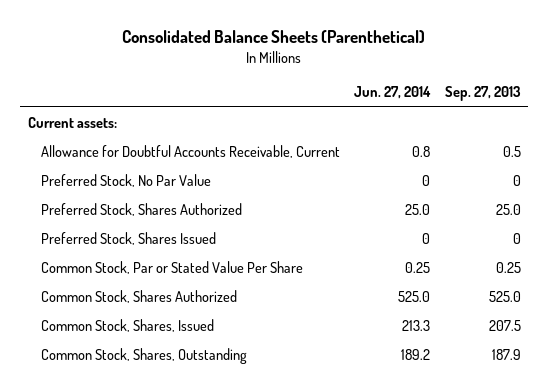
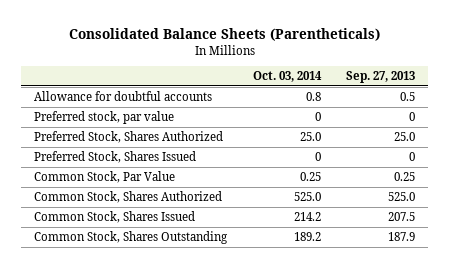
[122,29,426,43] Consolidated Balance Sheets (Parenthetical) -> [68,28,380,42] Consolidated Balance Sheets (Parentheticals)
[354,86,432,100] Jun. 27, 2014 -> none
none -> [252,71,322,83] Oct. 03, 2014
[27,117,117,129] Current assets: -> none
[40,145,340,159] Allowance for Doubtful Accounts Receivable, Current -> [33,90,212,101] Allowance for doubtful accounts
[40,174,211,188] Preferred Stock, No Par Value -> [33,110,174,124] Preferred stock, par value
[40,261,303,275] Common Stock, Par or Stated Value Per Share -> [33,170,175,183] Common Stock, Par Value
[40,319,214,333] Common Stock, Shares, Issued -> [33,210,195,223] Common Stock, Shares Issued
[40,348,247,365] Common Stock, Shares, Outstanding -> [33,230,228,244] Common Stock, Shares Outstanding

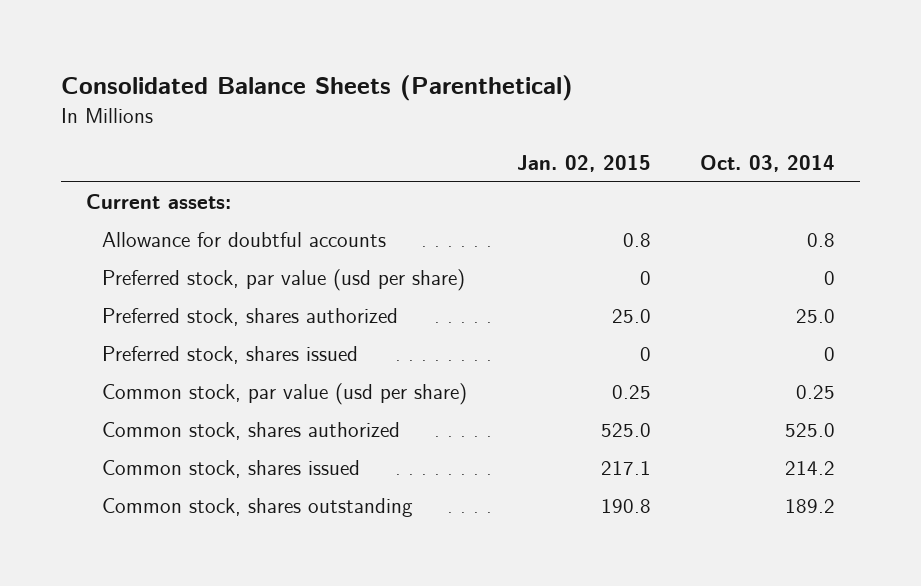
[68,28,380,42] Consolidated Balance Sheets (Parentheticals) -> [61,75,574,102] Consolidated Balance Sheets (Parenthetical)
[346,71,416,84] Sep. 27, 2013 -> none
none -> [516,155,651,173] Jan. 02, 2015
none -> [85,194,231,210] Current assets:
[33,110,174,124] Preferred stock, par value -> [102,269,466,292] Preferred stock, par value (usd per share)
[33,130,223,143] Preferred Stock, Shares Authorized -> [102,308,399,327] Preferred stock, shares authorized
[33,150,196,163] Preferred Stock, Shares Issued -> [102,346,359,365] Preferred stock, shares issued
[33,170,175,183] Common Stock, Par Value -> [102,383,468,406] Common stock, par value (usd per share)
[33,190,222,203] Common Stock, Shares Authorized -> [102,422,401,441] Common stock, shares authorized
[33,210,195,223] Common Stock, Shares Issued -> [102,460,361,479] Common stock, shares issued
[33,230,228,244] Common Stock, Shares Outstanding -> [102,498,414,518] Common stock, shares outstanding

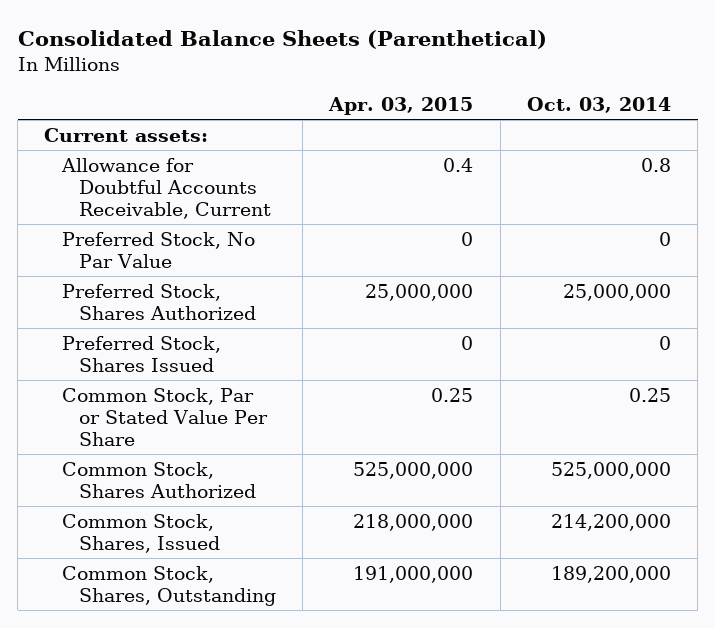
[516,155,651,173] Jan. 02, 2015 -> none
none -> [328,96,474,115] Apr. 03, 2015
[102,232,387,248] Allowance for doubtful accounts -> [60,157,271,219] Allowance for Doubtful Accounts Receivable, Current
[102,269,466,292] Preferred stock, par value (usd per share) -> [61,231,255,268] Preferred Stock, No Par Value
[102,308,399,327] Preferred stock, shares authorized -> [61,283,256,320] Preferred Stock, Shares Authorized
[795,309,835,324] 25.0 -> [563,283,672,301] 25,000,000
[102,346,359,365] Preferred stock, shares issued -> [61,335,221,372] Preferred Stock, Shares Issued
[102,383,468,406] Common stock, par value (usd per share) -> [61,387,268,446] Common Stock, Par or Stated Value Per Share
[102,422,401,441] Common stock, shares authorized -> [61,461,256,498] Common Stock, Shares Authorized
[784,423,835,438] 525.0 -> [551,461,672,479] 525,000,000
[102,460,361,479] Common stock, shares issued -> [61,513,220,553] Common Stock, Shares, Issued
[784,461,835,476] 214.2 -> [551,513,672,531] 214,200,000
[102,498,414,518] Common stock, shares outstanding -> [61,565,276,606] Common Stock, Shares, Outstanding
[784,499,835,514] 189.2 -> [551,565,672,583] 189,200,000

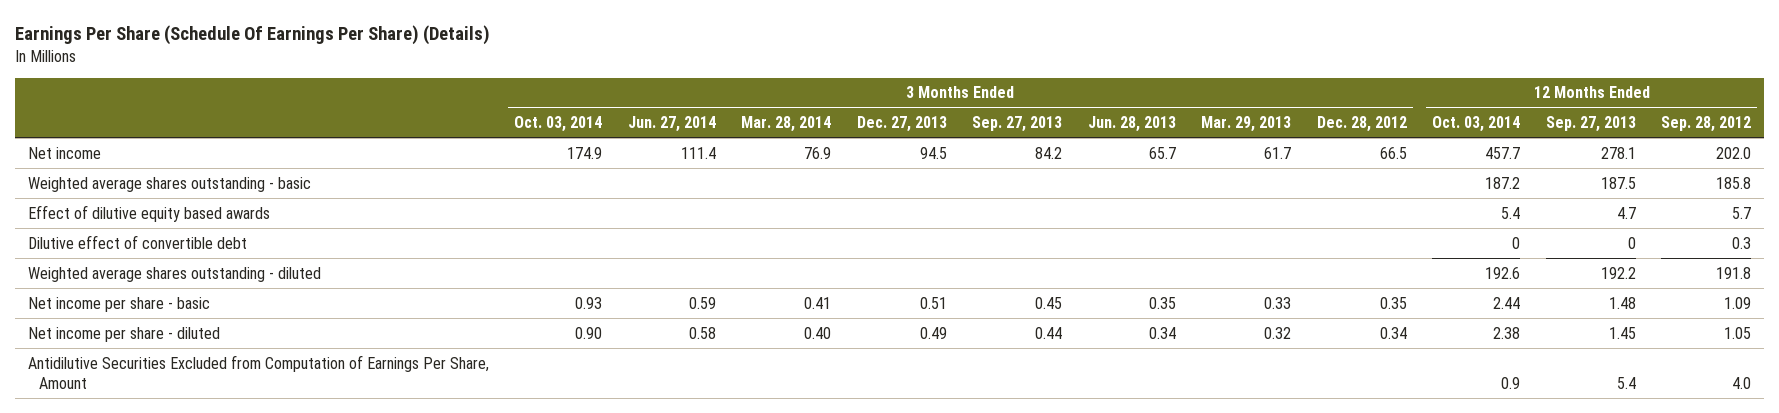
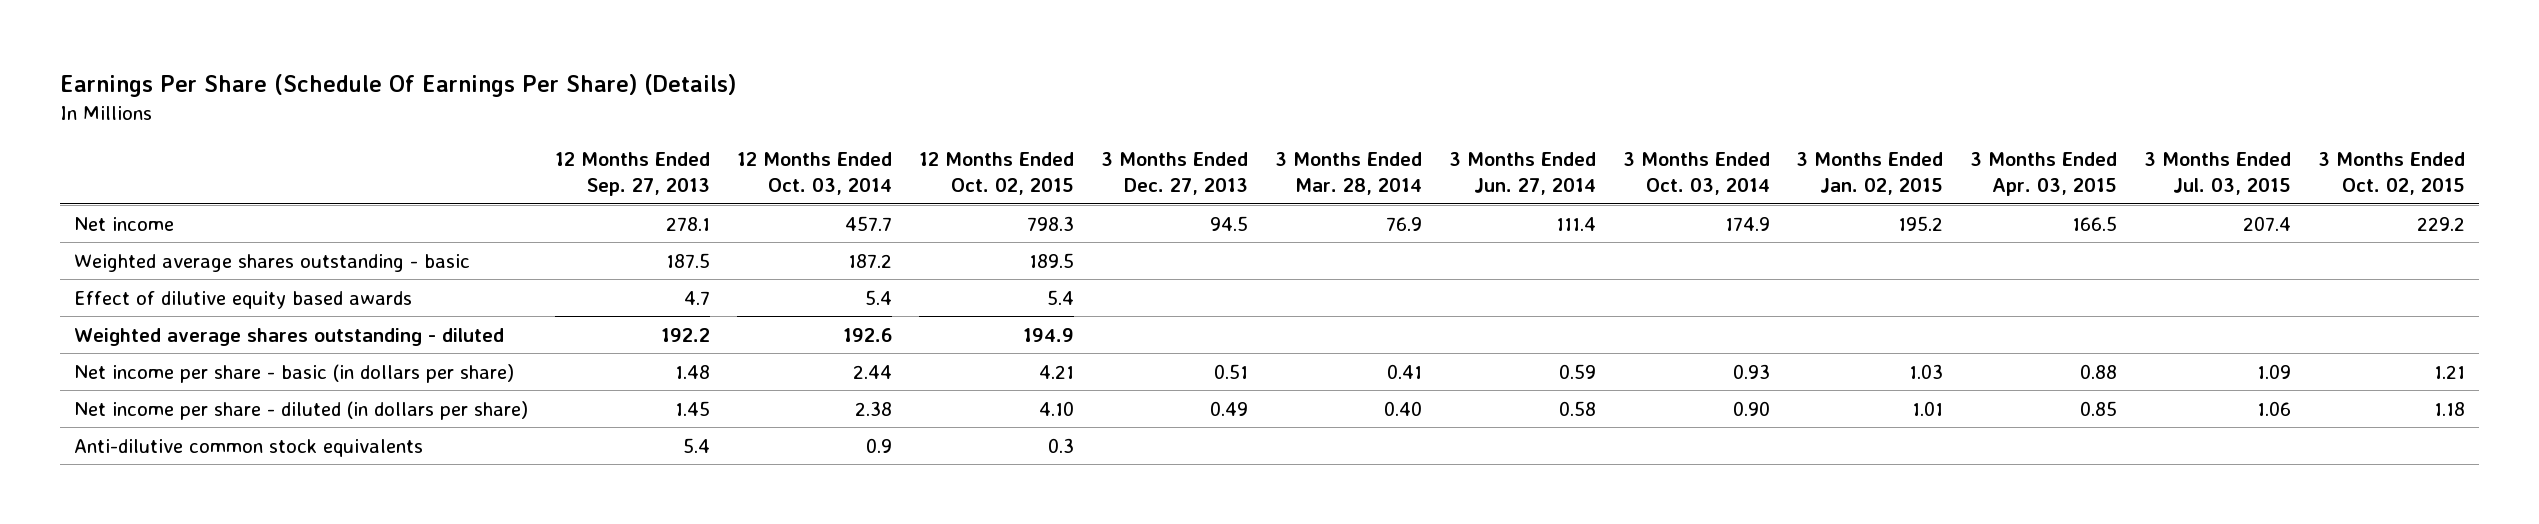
[972,116,1063,133] Sep. 27, 2013 -> none
[1087,116,1176,133] Jun. 28, 2013 -> none
[1201,116,1292,133] Mar. 29, 2013 -> none
[1316,116,1407,133] Dec. 28, 2012 -> none
[1661,116,1752,133] Sep. 28, 2012 -> none
none -> [918,151,1074,196] 12 Months Ended Oct. 02, 2015
none -> [1796,151,1944,196] 3 Months Ended Jan. 02, 2015
none -> [1970,151,2118,197] 3 Months Ended Apr. 03, 2015
none -> [2144,151,2292,196] 3 Months Ended Jul. 03, 2015
none -> [2318,151,2466,196] 3 Months Ended Oct. 02, 2015
[27,234,247,249] Dilutive effect of convertible debt -> none
[27,296,210,312] Net income per share - basic -> [73,363,514,383] Net income per share - basic (in dollars per share)
[27,326,220,342] Net income per share - diluted -> [73,400,528,420] Net income per share - diluted (in dollars per share)
[27,354,489,390] Antidilutive Securities Excluded from Computation of Earnings Per Share, Amount -> [73,438,423,457] Anti-dilutive common stock equivalents

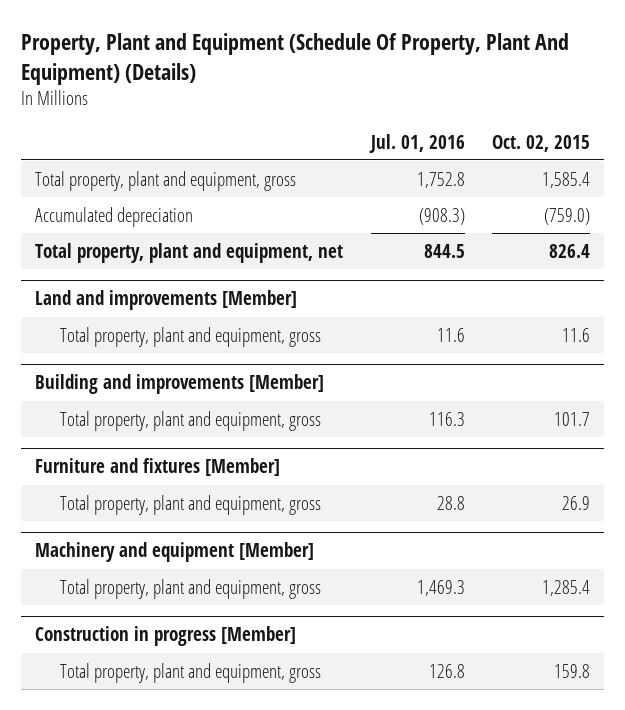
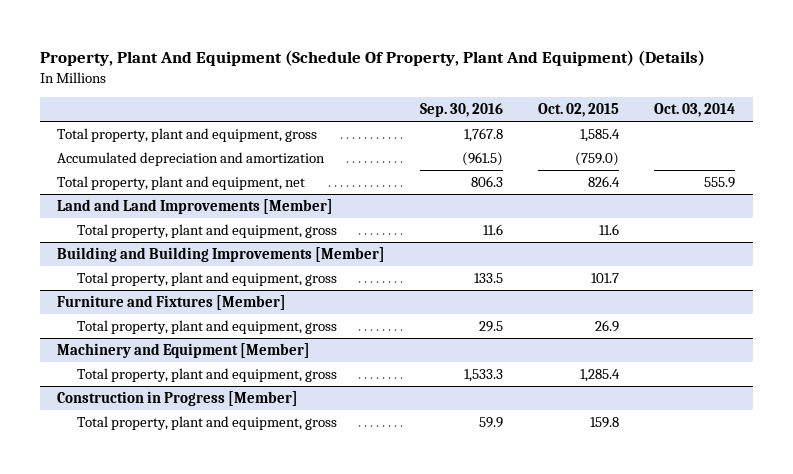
[20,33,569,85] Property, Plant and Equipment (Schedule Of Property, Plant And Equipment) (Details) -> [39,49,705,66] Property, Plant And Equipment (Schedule Of Property, Plant And Equipment) (Details)
[368,133,465,153] Jul. 01, 2016 -> none
none -> [420,103,504,118] Sep. 30, 2016
none -> [654,103,736,118] Oct. 03, 2014
[34,206,193,227] Accumulated depreciation -> [57,151,326,166] Accumulated depreciation and amortization
[34,290,297,311] Land and improvements [Member] -> [57,198,334,214] Land and Land Improvements [Member]
[34,374,324,395] Building and improvements [Member] -> [57,246,386,262] Building and Building Improvements [Member]
[34,458,280,477] Furniture and fixtures [Member] -> [57,294,287,310] Furniture and Fixtures [Member]
[34,542,314,563] Machinery and equipment [Member] -> [57,342,311,358] Machinery and Equipment [Member]
[34,626,296,647] Construction in progress [Member] -> [57,390,299,406] Construction in Progress [Member]

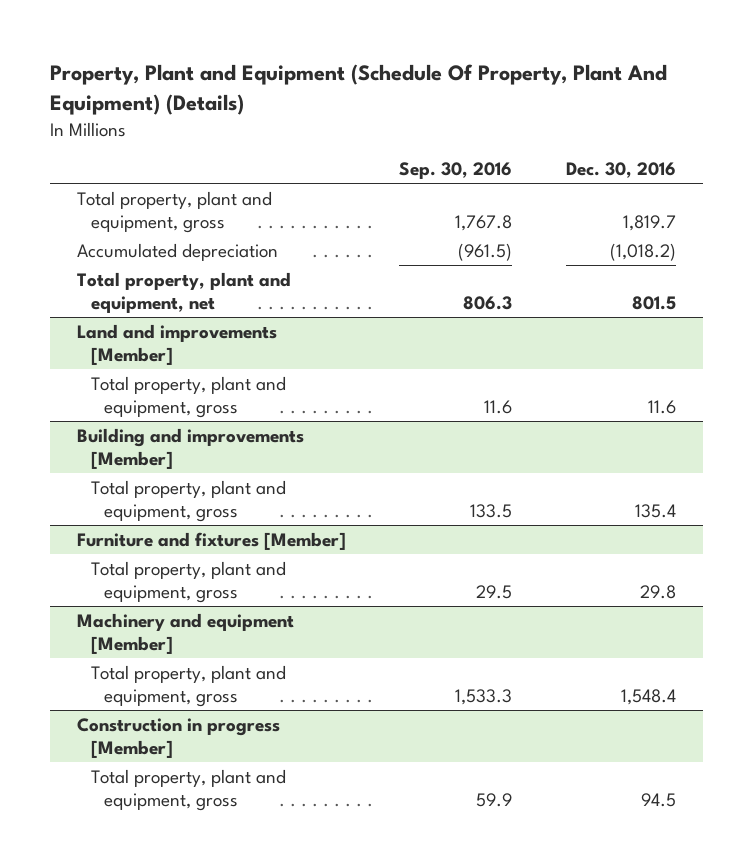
[39,49,705,66] Property, Plant And Equipment (Schedule Of Property, Plant And Equipment) (Details) -> [50,64,668,115] Property, Plant and Equipment (Schedule Of Property, Plant And Equipment) (Details)
[538,103,620,118] Oct. 02, 2015 -> none
[654,103,736,118] Oct. 03, 2014 -> none
none -> [565,162,676,179] Dec. 30, 2016
[57,151,326,166] Accumulated depreciation and amortization -> [77,242,279,261] Accumulated depreciation
[57,198,334,214] Land and Land Improvements [Member] -> [77,323,278,366] Land and improvements [Member]
[57,246,386,262] Building and Building Improvements [Member] -> [77,427,305,470] Building and improvements [Member]
[57,294,287,310] Furniture and Fixtures [Member] -> [77,531,347,550] Furniture and fixtures [Member]
[57,342,311,358] Machinery and Equipment [Member] -> [77,612,295,655] Machinery and equipment [Member]
[57,390,299,406] Construction in Progress [Member] -> [77,717,281,759] Construction in progress [Member]

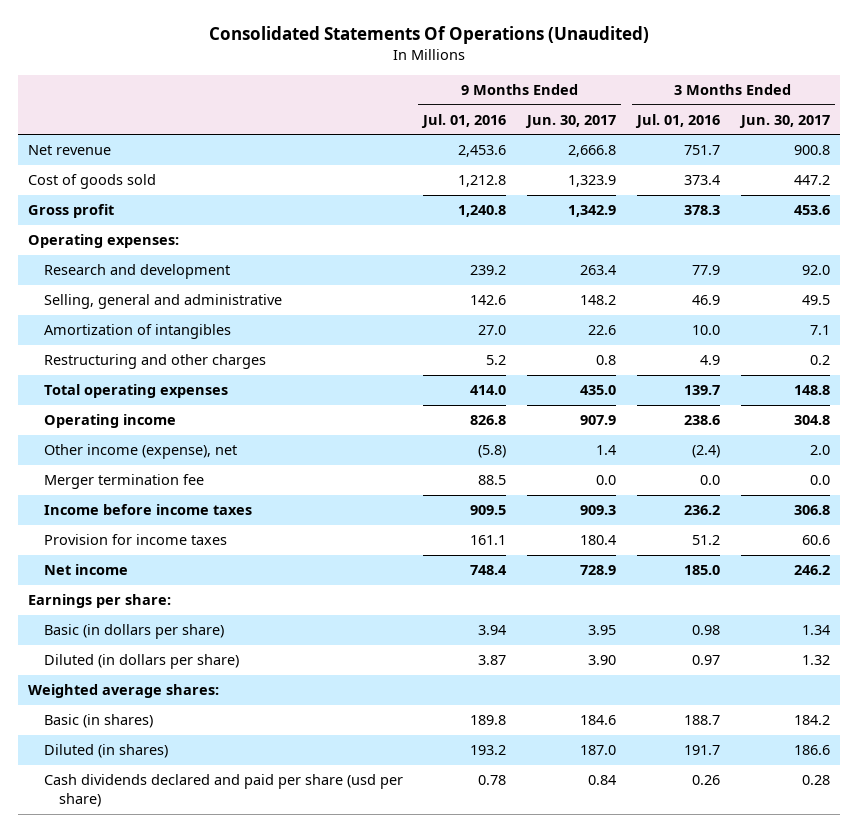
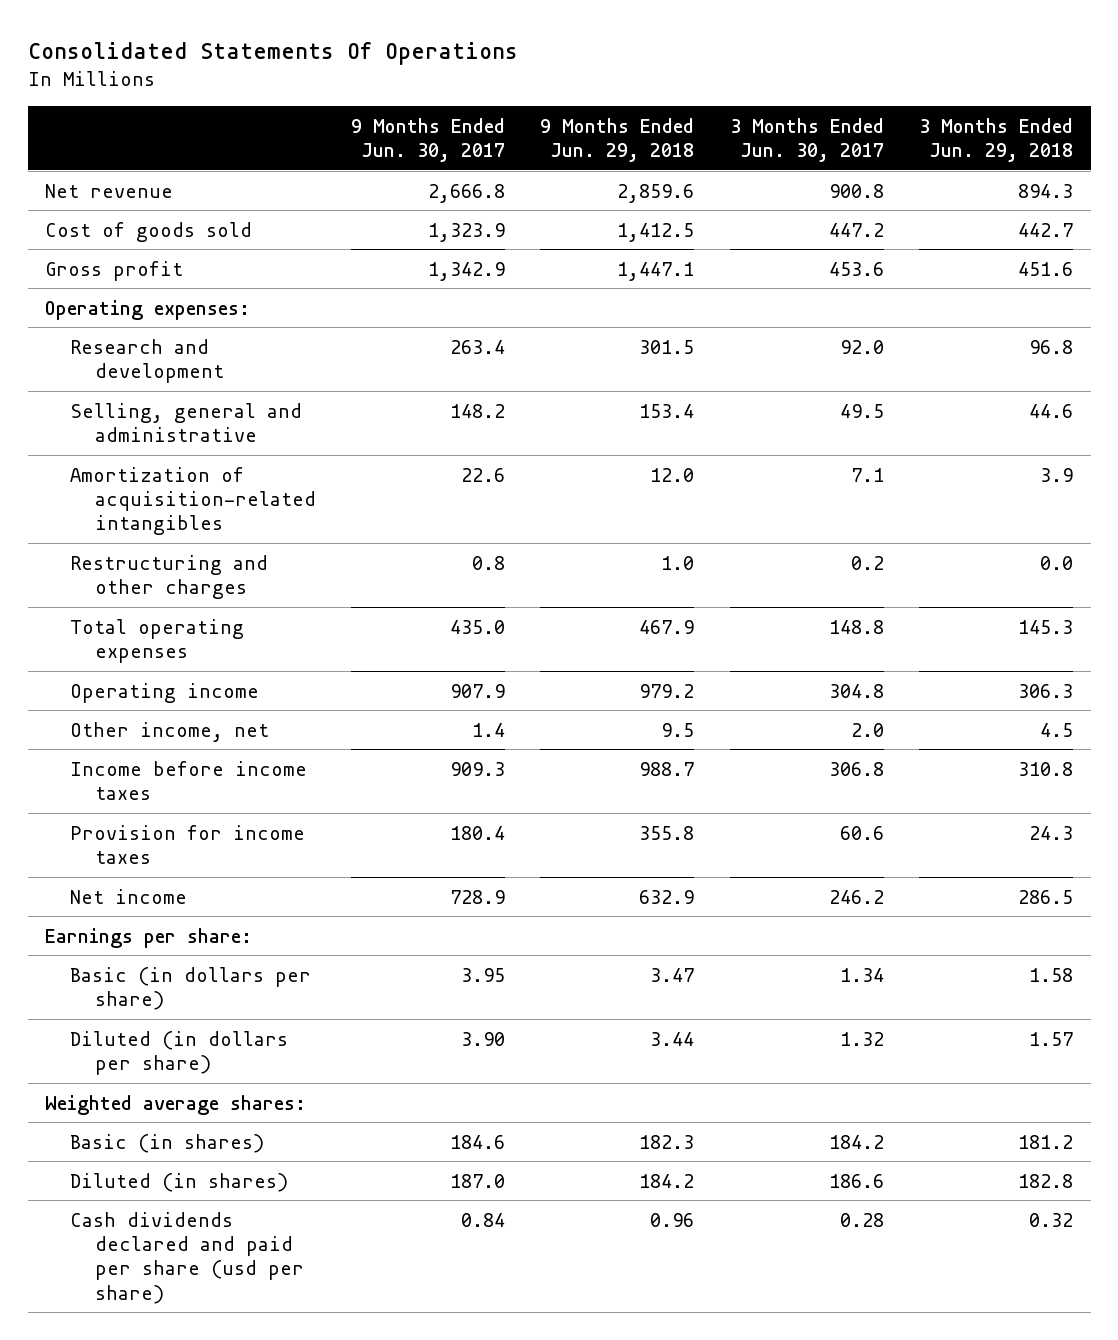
[208,26,649,45] Consolidated Statements Of Operations (Unaudited) -> [27,41,518,65] Consolidated Statements Of Operations
[421,113,507,128] Jul. 01, 2016 -> none
[635,113,721,128] Jul. 01, 2016 -> none
none -> [540,117,695,162] 9 Months Ended Jun. 29, 2018
none -> [919,117,1074,162] 3 Months Ended Jun. 29, 2018
[43,324,231,340] Amortization of intangibles -> [69,466,316,536] Amortization of acquisition-related intangibles
[43,474,204,490] Merger termination fee -> none
[43,444,237,460] Other income (expense), net -> [69,721,269,742] Other income, net

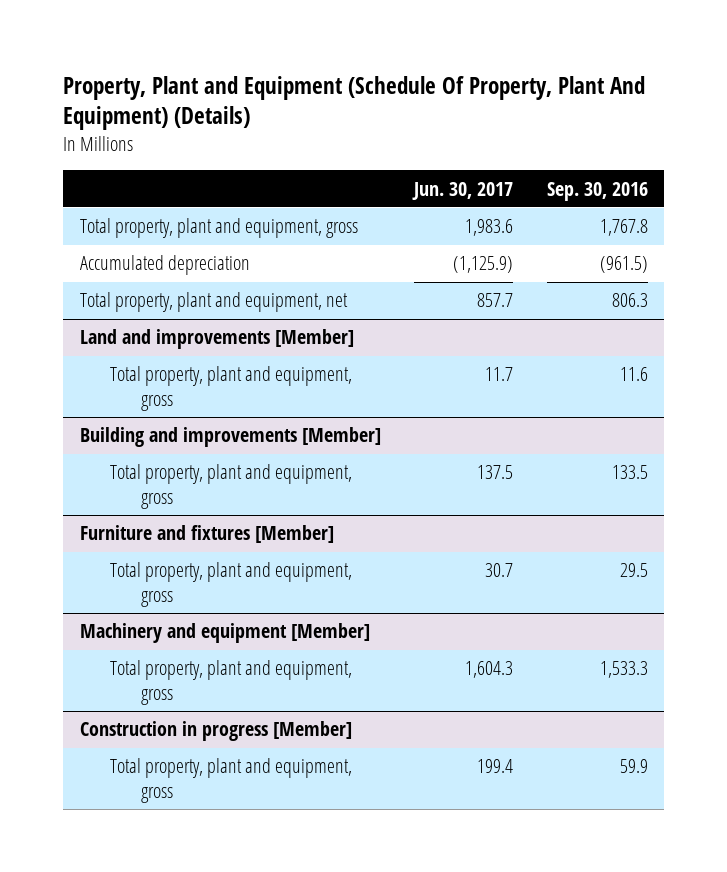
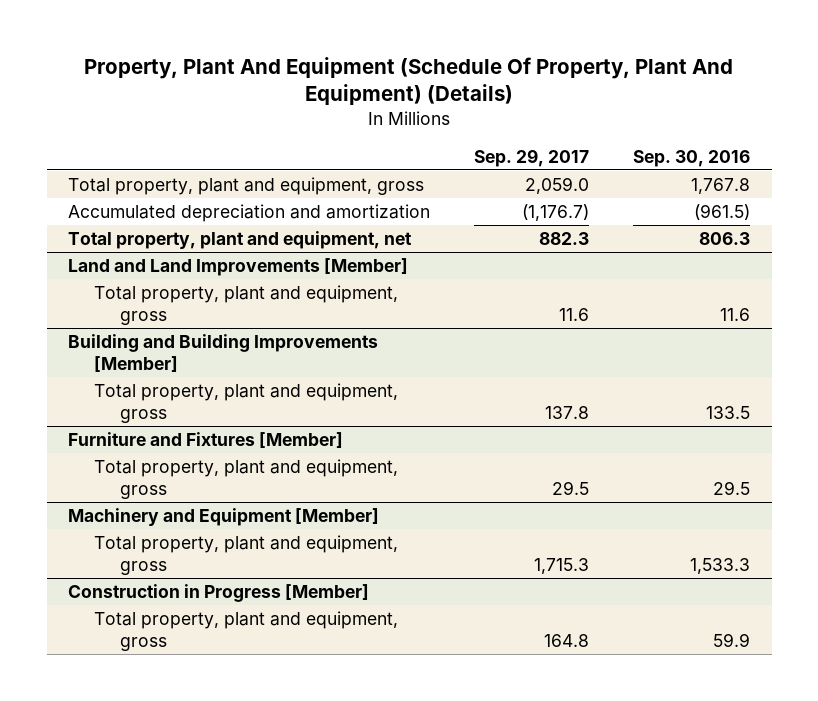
[63,75,646,131] Property, Plant and Equipment (Schedule Of Property, Plant And Equipment) (Details) -> [84,57,734,106] Property, Plant And Equipment (Schedule Of Property, Plant And Equipment) (Details)
[412,181,514,200] Jun. 30, 2017 -> none
none -> [474,148,590,167] Sep. 29, 2017
[79,255,250,276] Accumulated depreciation -> [68,203,431,222] Accumulated depreciation and amortization
[79,329,354,350] Land and improvements [Member] -> [68,257,409,276] Land and Land Improvements [Member]
[79,427,381,448] Building and improvements [Member] -> [68,333,379,373] Building and Building Improvements [Member]
[79,525,334,544] Furniture and fixtures [Member] -> [68,431,344,448] Furniture and Fixtures [Member]
[79,623,370,644] Machinery and equipment [Member] -> [68,507,380,526] Machinery and Equipment [Member]
[79,721,352,742] Construction in progress [Member] -> [68,583,370,602] Construction in Progress [Member]

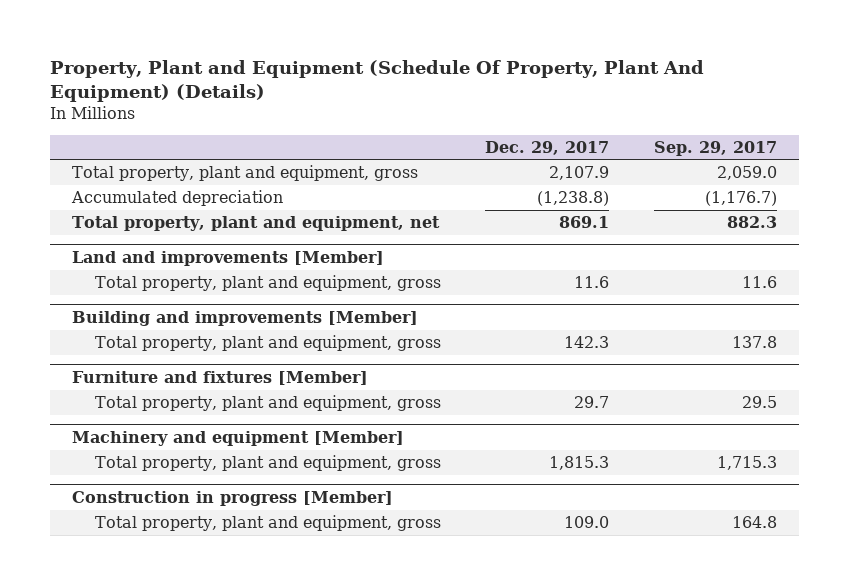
[84,57,734,106] Property, Plant And Equipment (Schedule Of Property, Plant And Equipment) (Details) -> [49,60,704,103] Property, Plant and Equipment (Schedule Of Property, Plant And Equipment) (Details)
[632,149,750,167] Sep. 30, 2016 -> none
none -> [485,140,610,155] Dec. 29, 2017
[68,203,431,222] Accumulated depreciation and amortization -> [71,190,284,207] Accumulated depreciation
[68,257,409,276] Land and Land Improvements [Member] -> [72,250,385,266] Land and improvements [Member]
[68,333,379,373] Building and Building Improvements [Member] -> [72,310,419,326] Building and improvements [Member]
[68,431,344,448] Furniture and Fixtures [Member] -> [72,370,369,385] Furniture and fixtures [Member]
[68,507,380,526] Machinery and Equipment [Member] -> [72,430,405,446] Machinery and equipment [Member]
[68,583,370,602] Construction in Progress [Member] -> [72,490,394,506] Construction in progress [Member]

